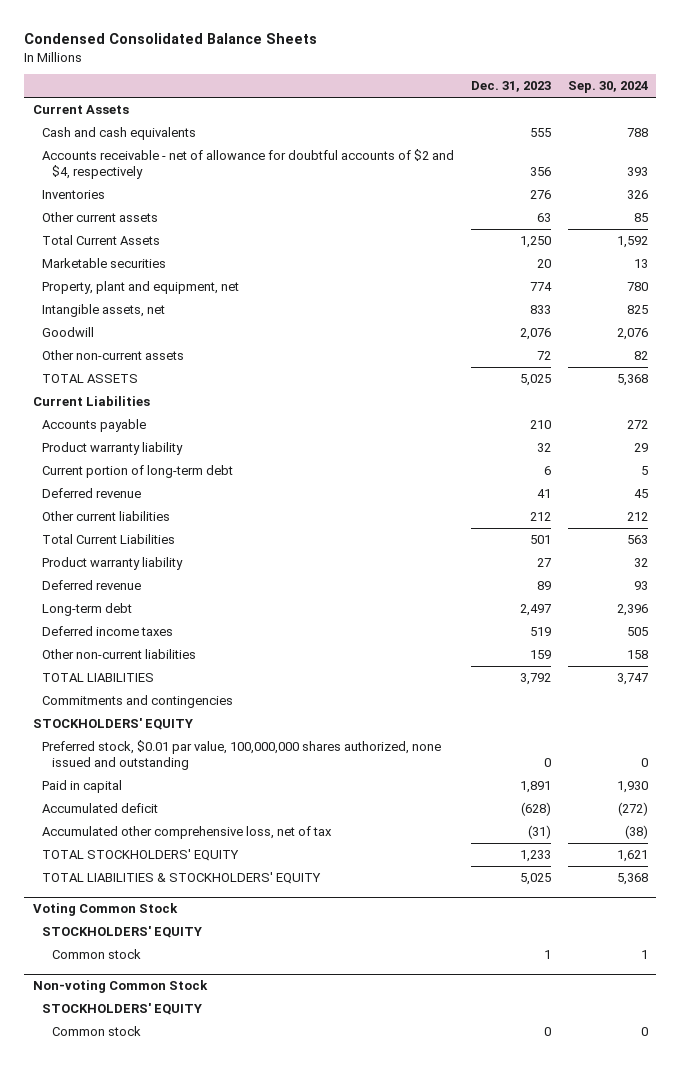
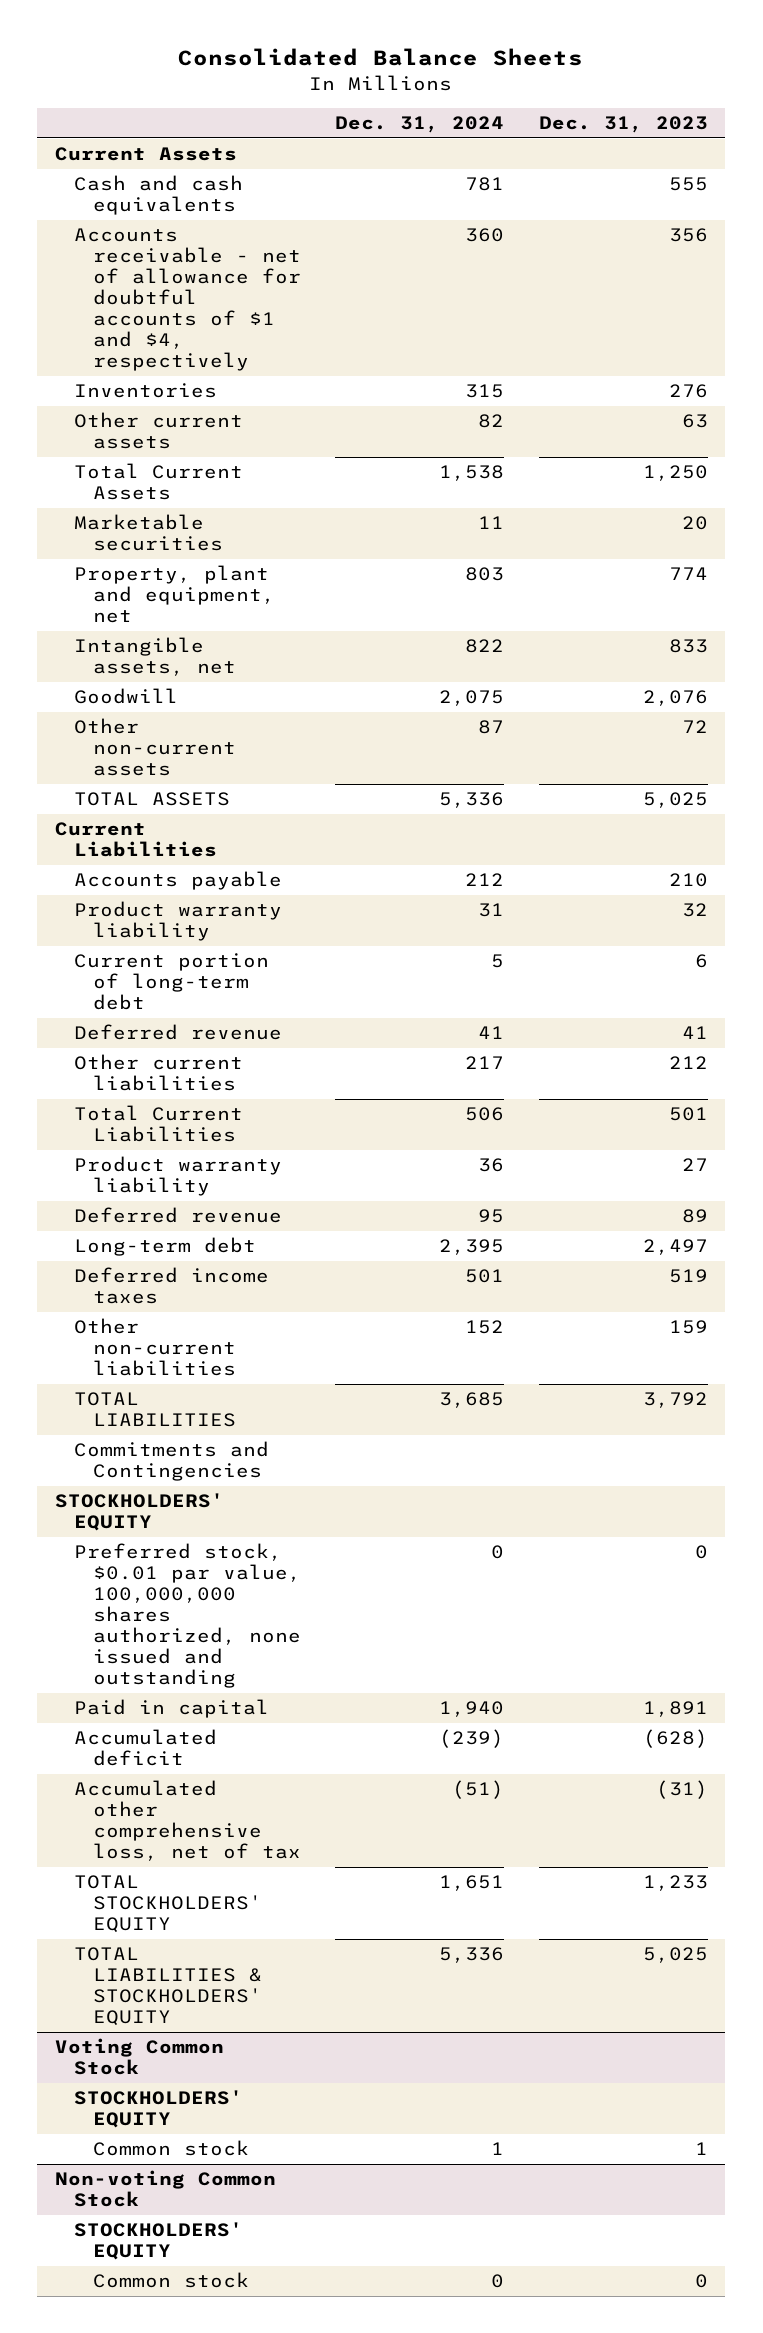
[24,33,318,45] Condensed Consolidated Balance Sheets -> [178,48,584,67] Consolidated Balance Sheets
[567,81,648,94] Sep. 30, 2024 -> none
none -> [335,116,505,134] Dec. 31, 2024
[42,148,455,180] Accounts receivable - net of allowance for doubtful accounts of $2 and $4, respectively -> [73,228,301,371] Accounts receivable - net of allowance for doubtful accounts of $1 and $4, respectively
[42,694,234,708] Commitments and contingencies -> [73,1441,269,1482] Commitments and Contingencies

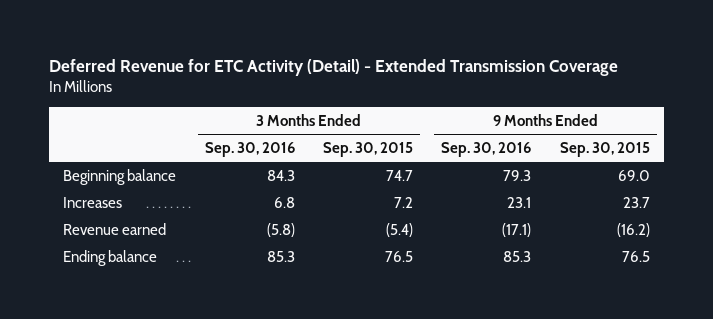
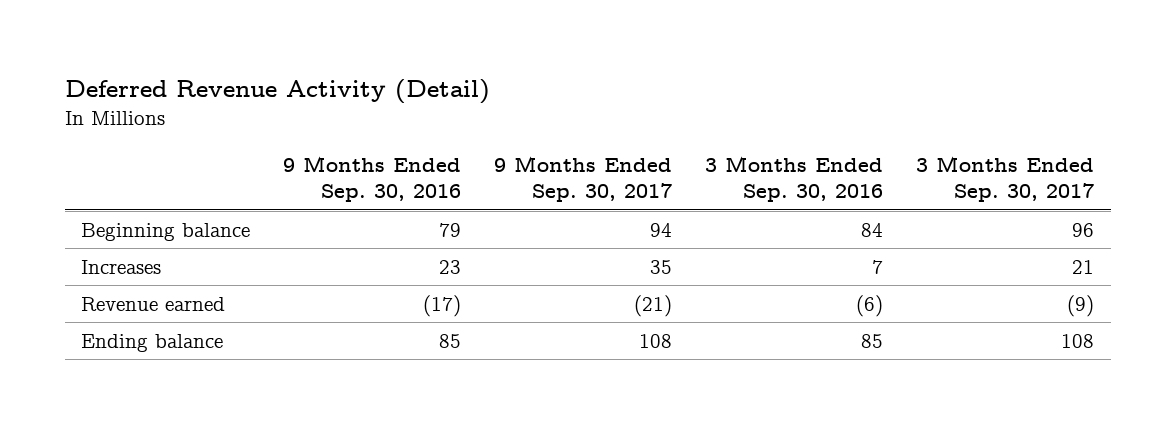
[49,59,619,77] Deferred Revenue for ETC Activity (Detail) - Extended Transmission Coverage -> [64,78,490,104] Deferred Revenue Activity (Detail)
[323,142,414,158] Sep. 30, 2015 -> none
[559,142,650,158] Sep. 30, 2015 -> none
none -> [494,155,673,203] 9 Months Ended Sep. 30, 2017
none -> [916,155,1095,203] 3 Months Ended Sep. 30, 2017
[266,169,295,181] 84.3 -> [861,222,884,237] 84
[503,169,532,181] 79.3 -> [439,222,462,237] 79
[273,196,295,208] 6.8 -> [872,259,884,274] 7
[507,196,532,208] 23.1 -> [439,259,462,274] 23
[266,222,295,237] (5.8) -> [856,294,884,317] (6)
[502,222,532,237] (17.1) -> [423,294,462,317] (17)
[266,250,295,262] 85.3 -> [861,333,884,348] 85
[503,250,532,262] 85.3 -> [439,333,462,348] 85

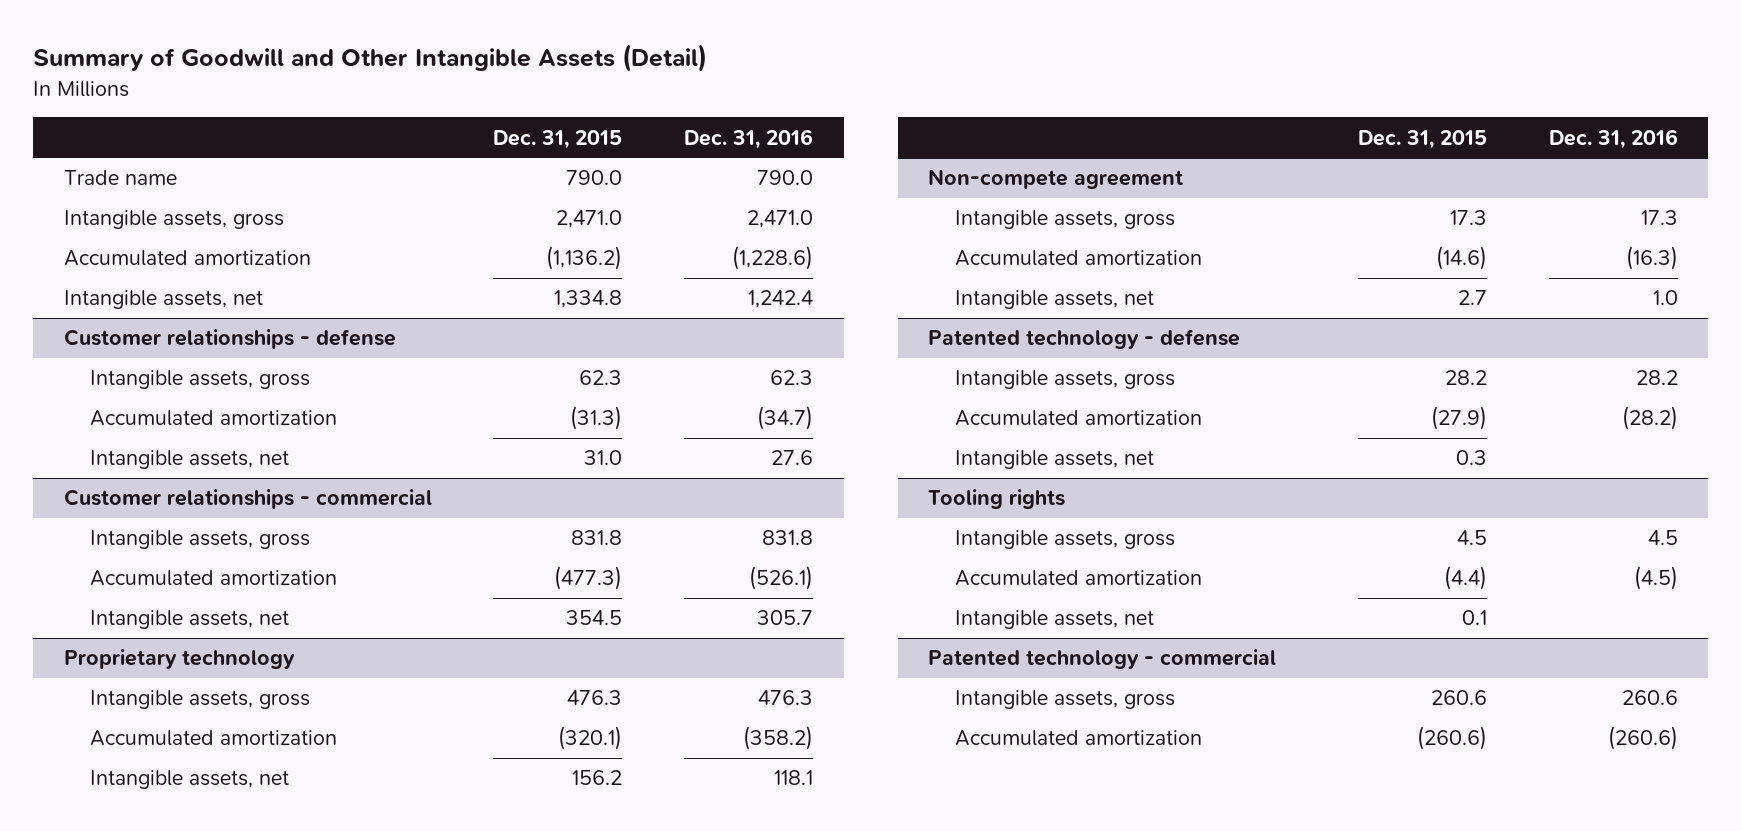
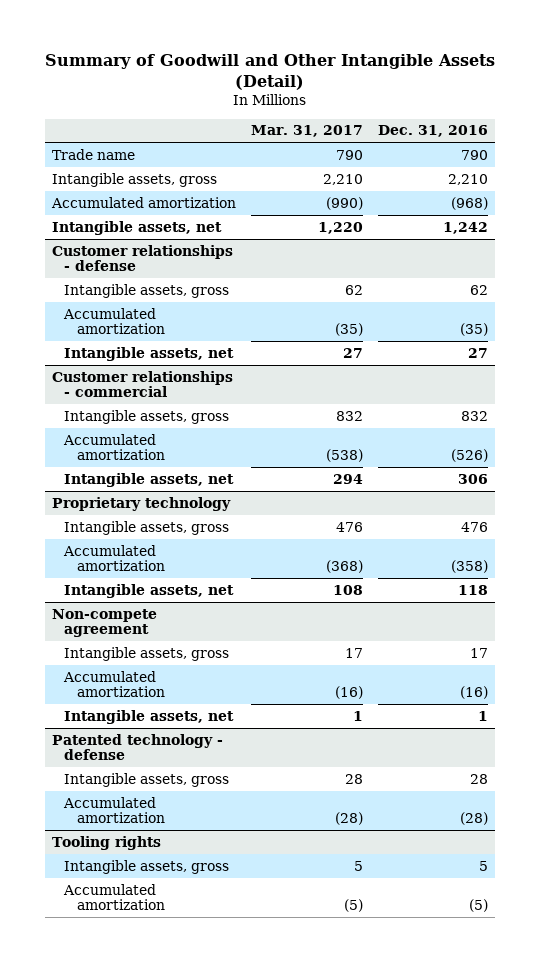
[493,129,623,149] Dec. 31, 2015 -> none
none -> [251,125,364,138] Mar. 31, 2017
[756,170,813,186] 790.0 -> [460,149,488,160] 790
[746,210,813,229] 2,471.0 -> [447,173,488,185] 2,210
[731,246,813,271] (1,228.6) -> [450,196,488,210] (968)
[747,290,813,309] 1,242.4 -> [442,221,488,234] 1,242
[769,370,813,386] 62.3 -> [469,284,488,295] 62
[756,406,813,431] (34.7) -> [459,323,488,337] (35)
[770,450,813,466] 27.6 -> [467,347,488,358] 27
[761,530,813,546] 831.8 -> [460,410,488,421] 832
[748,566,813,591] (526.1) -> [450,449,488,463] (526)
[756,610,813,626] 305.7 -> [457,473,488,484] 306
[757,690,813,706] 476.3 -> [460,521,488,532] 476
[742,726,813,751] (358.2) -> [450,560,488,574] (358)
[773,770,813,786] 118.1 -> [457,584,488,595] 118
[1640,210,1678,226] 17.3 -> [469,647,488,658] 17
[1625,246,1678,271] (16.3) -> [459,686,488,700] (16)
[1652,290,1678,306] 1.0 -> [477,710,488,721] 1
[954,450,1154,470] Intangible assets, net -> none
[1635,370,1678,386] 28.2 -> [469,773,488,784] 28
[1621,406,1678,431] (28.2) -> [459,812,488,826] (28)
[954,610,1154,630] Intangible assets, net -> none
[928,649,1277,670] Patented technology - commercial -> none
[954,690,1175,710] Intangible assets, gross -> none
[954,730,1202,747] Accumulated amortization -> none
[1647,530,1678,546] 4.5 -> [478,860,488,871] 5
[1633,566,1678,591] (4.5) -> [468,899,488,913] (5)

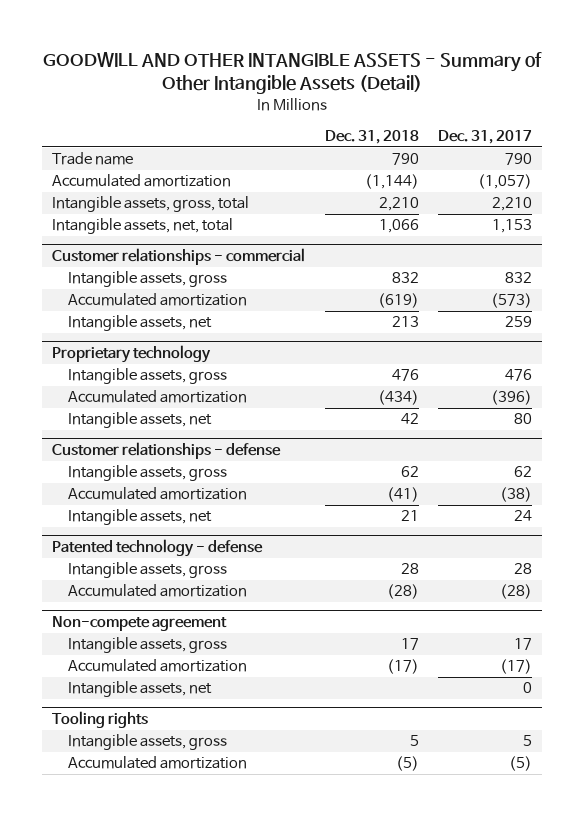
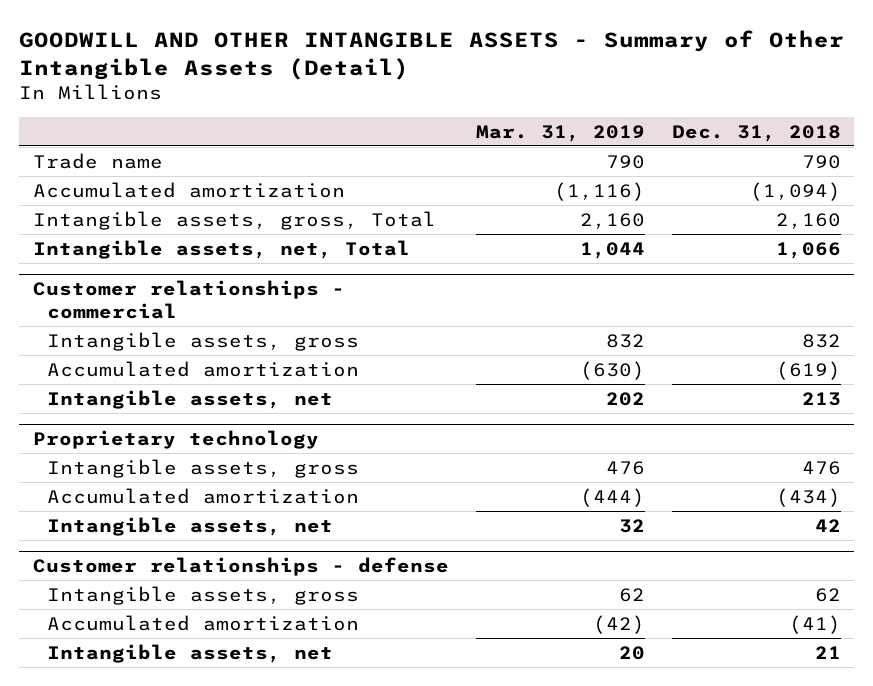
[438,130,533,145] Dec. 31, 2017 -> none
none -> [475,124,645,142] Mar. 31, 2019
[364,174,419,190] (1,144) -> [749,181,841,201] (1,094)
[51,196,249,213] Intangible assets, gross, total -> [32,210,436,230] Intangible assets, gross, Total
[378,197,419,212] 2,210 -> [775,212,841,229] 2,160
[51,218,233,235] Intangible assets, net, total -> [32,239,410,259] Intangible assets, net, Total
[51,539,263,558] Patented technology - defense -> none
[68,562,228,579] Intangible assets, gross -> none
[68,584,248,598] Accumulated amortization -> none
[51,616,227,632] Non-compete agreement -> none
[68,637,228,654] Intangible assets, gross -> none
[68,659,248,673] Accumulated amortization -> none
[68,681,213,698] Intangible assets, net -> none
[51,711,148,729] Tooling rights -> none
[68,734,228,751] Intangible assets, gross -> none
[68,756,248,770] Accumulated amortization -> none

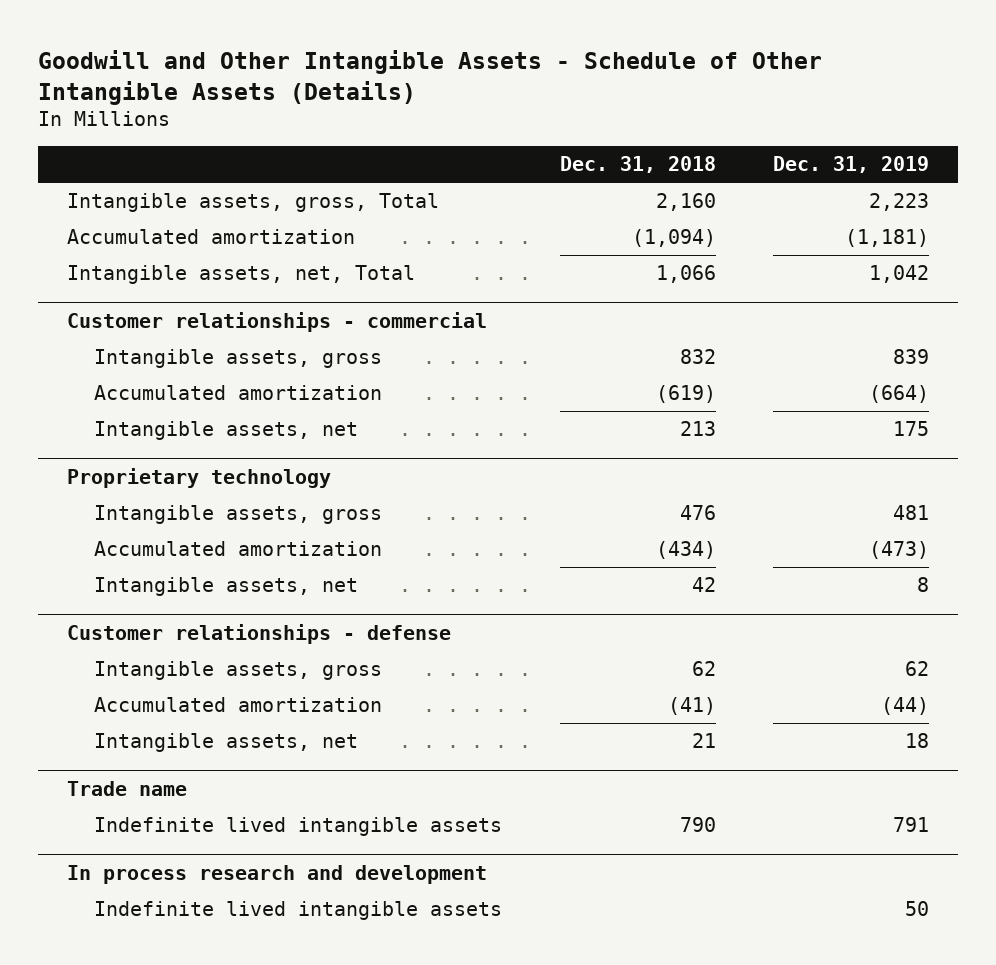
[18,29,844,80] GOODWILL AND OTHER INTANGIBLE ASSETS - Summary of Other Intangible Assets (Detail) -> [38,49,823,105] Goodwill and Other Intangible Assets - Schedule of Other Intangible Assets (Details)
[475,124,645,142] Mar. 31, 2019 -> none
none -> [773,156,930,174] Dec. 31, 2019
[32,152,163,169] Trade name -> none
[32,181,345,198] Accumulated amortization -> [67,229,356,245] Accumulated amortization
none -> [67,780,188,796] Trade name
none -> [94,817,503,837] Indefinite lived intangible assets
none -> [67,864,488,884] In process research and development
none -> [94,901,503,921] Indefinite lived intangible assets

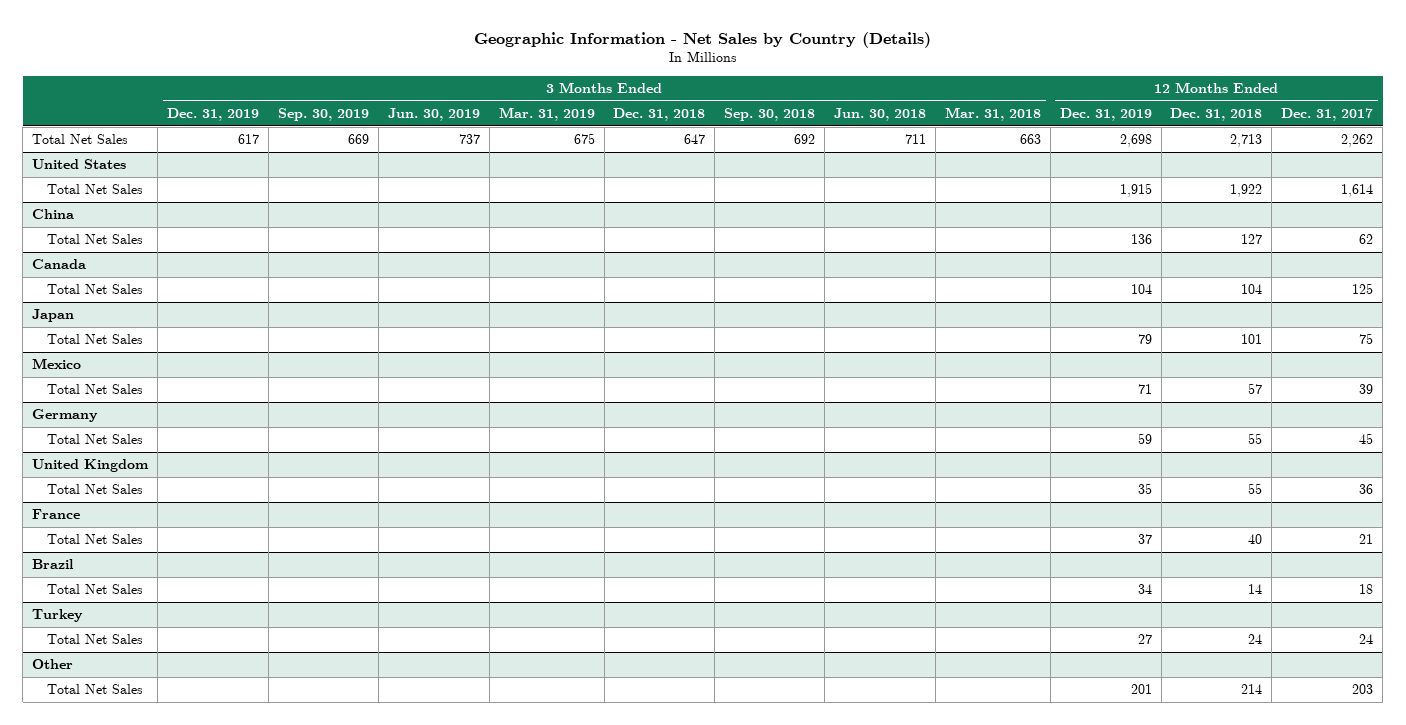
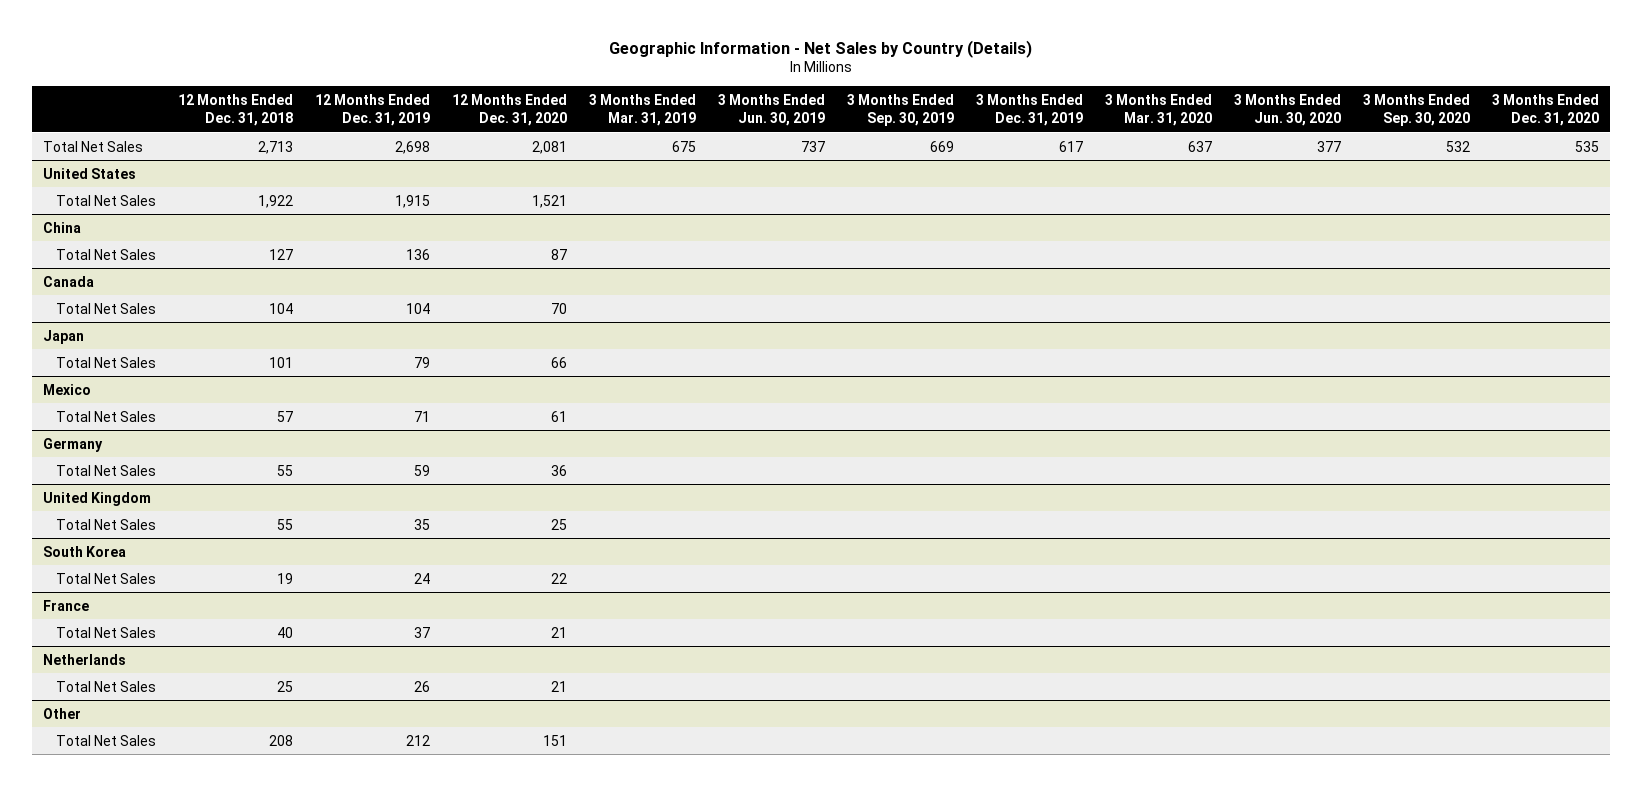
[613,107,706,121] Dec. 31, 2018 -> none
[724,107,816,121] Sep. 30, 2018 -> none
[834,107,927,121] Jun. 30, 2018 -> none
[944,106,1041,121] Mar. 31, 2018 -> none
[1281,107,1374,121] Dec. 31, 2017 -> none
none -> [452,93,568,126] 12 Months Ended Dec. 31, 2020
none -> [1105,93,1213,126] 3 Months Ended Mar. 31, 2020
none -> [1234,93,1342,126] 3 Months Ended Jun. 30, 2020
none -> [1363,93,1471,126] 3 Months Ended Sep. 30, 2020
none -> [1492,93,1600,126] 3 Months Ended Dec. 31, 2020
none -> [42,545,126,557] South Korea
none -> [55,572,156,584] Total Net Sales
[32,559,75,570] Brazil -> none
[32,609,84,623] Turkey -> none
[46,634,143,645] Total Net Sales -> none
none -> [42,653,126,665] Netherlands
[1137,584,1152,595] 34 -> [413,680,430,692] 26
[1248,584,1263,595] 14 -> [276,680,293,692] 25
[1130,684,1152,695] 201 -> [405,734,430,746] 212
[1241,684,1263,695] 214 -> [268,734,293,746] 208

